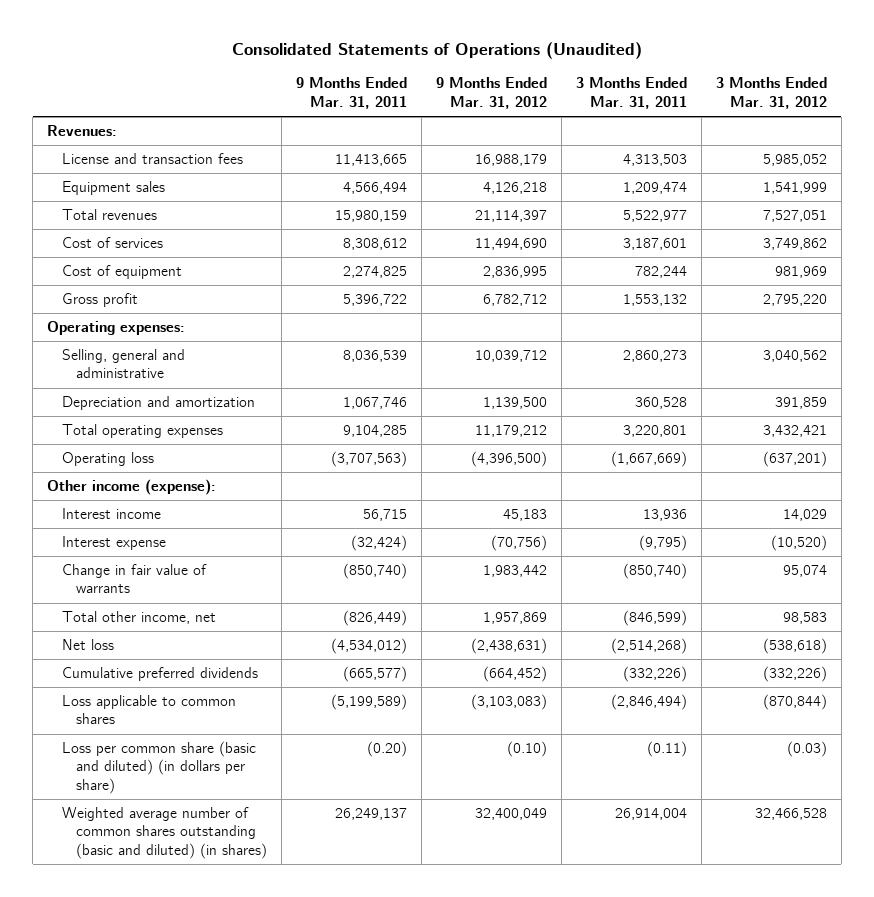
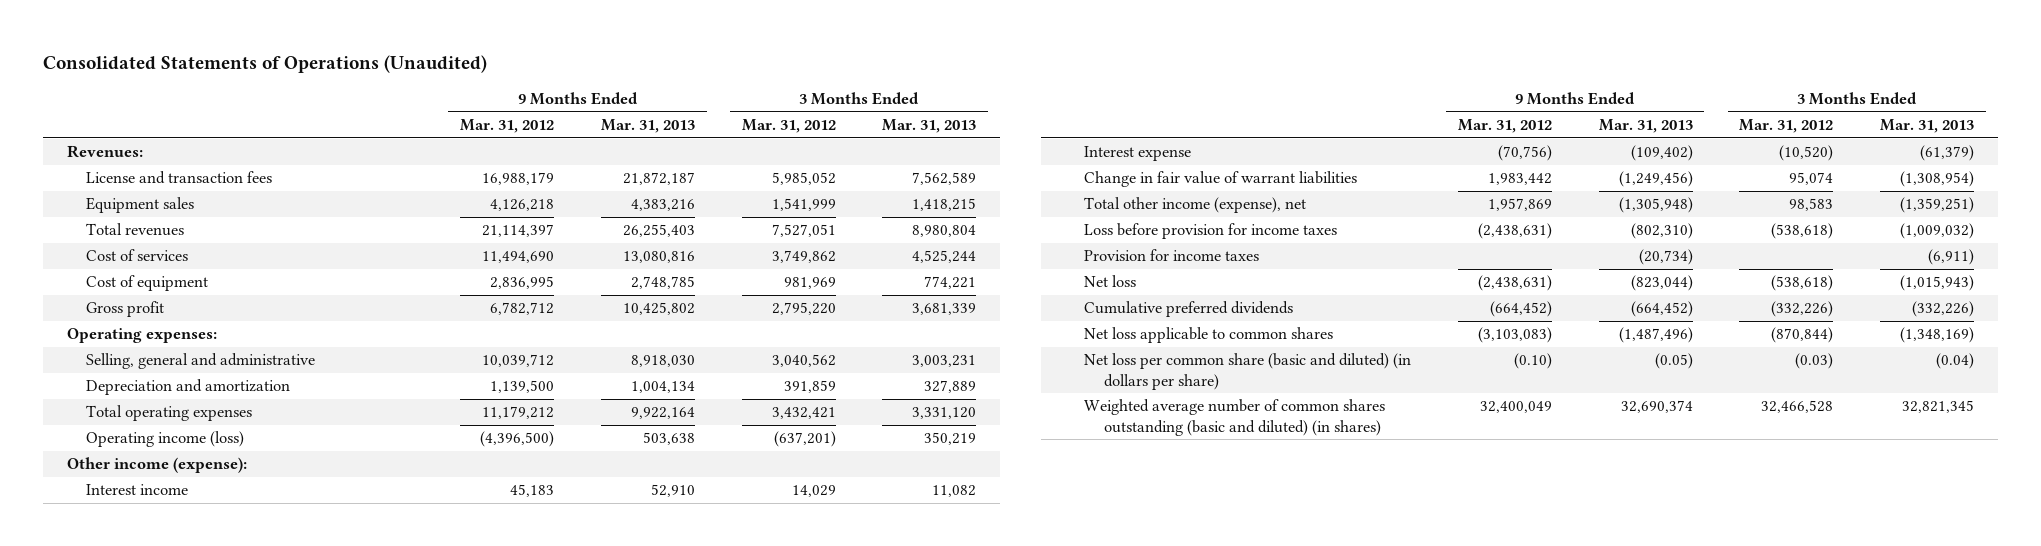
[296,77,408,109] 9 Months Ended Mar. 31, 2011 -> none
[575,77,687,109] 3 Months Ended Mar. 31, 2011 -> none
none -> [600,119,695,134] Mar. 31, 2013
none -> [882,119,977,134] Mar. 31, 2013
[61,451,154,466] Operating loss -> [86,431,245,448] Operating income (loss)
[61,563,207,594] Change in fair value of warrants -> [1084,171,1358,188] Change in fair value of warrant liabilities
[61,610,216,624] Total other income, net -> [1084,197,1307,214] Total other income (expense), net
none -> [1084,223,1338,240] Loss before provision for income taxes
none -> [1084,249,1260,262] Provision for income taxes
[61,694,236,725] Loss applicable to common shares -> [1084,327,1334,344] Net loss applicable to common shares
[61,740,256,795] Loss per common share (basic and diluted) (in dollars per share) -> [1084,353,1412,390] Net loss per common share (basic and diluted) (in dollars per share)

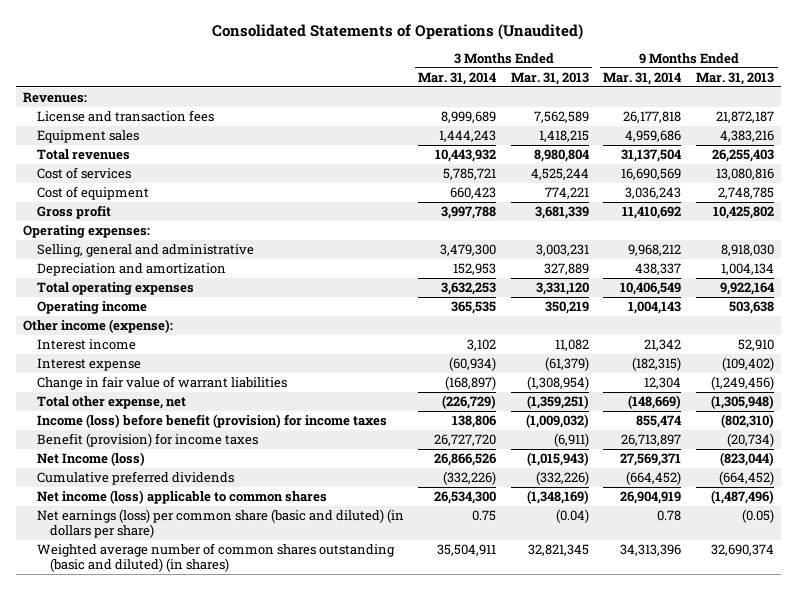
[460,119,555,134] Mar. 31, 2012 -> none
[741,119,836,134] Mar. 31, 2012 -> none
none -> [418,71,497,85] Mar. 31, 2014
none -> [603,71,682,85] Mar. 31, 2014
[86,431,245,448] Operating income (loss) -> [36,301,147,315] Operating income
[1084,197,1307,214] Total other income (expense), net -> [36,396,186,410] Total other expense, net
[1084,223,1338,240] Loss before provision for income taxes -> [36,414,387,429] Income (loss) before benefit (provision) for income taxes
[1084,249,1260,262] Provision for income taxes -> [36,433,258,448] Benefit (provision) for income taxes
[1084,275,1137,288] Net loss -> [36,452,145,467] Net Income (loss)
[1084,327,1334,344] Net loss applicable to common shares -> [36,490,327,505] Net income (loss) applicable to common shares
[1084,353,1412,390] Net loss per common share (basic and diluted) (in dollars per share) -> [36,509,404,539] Net earnings (loss) per common share (basic and diluted) (in dollars per share)

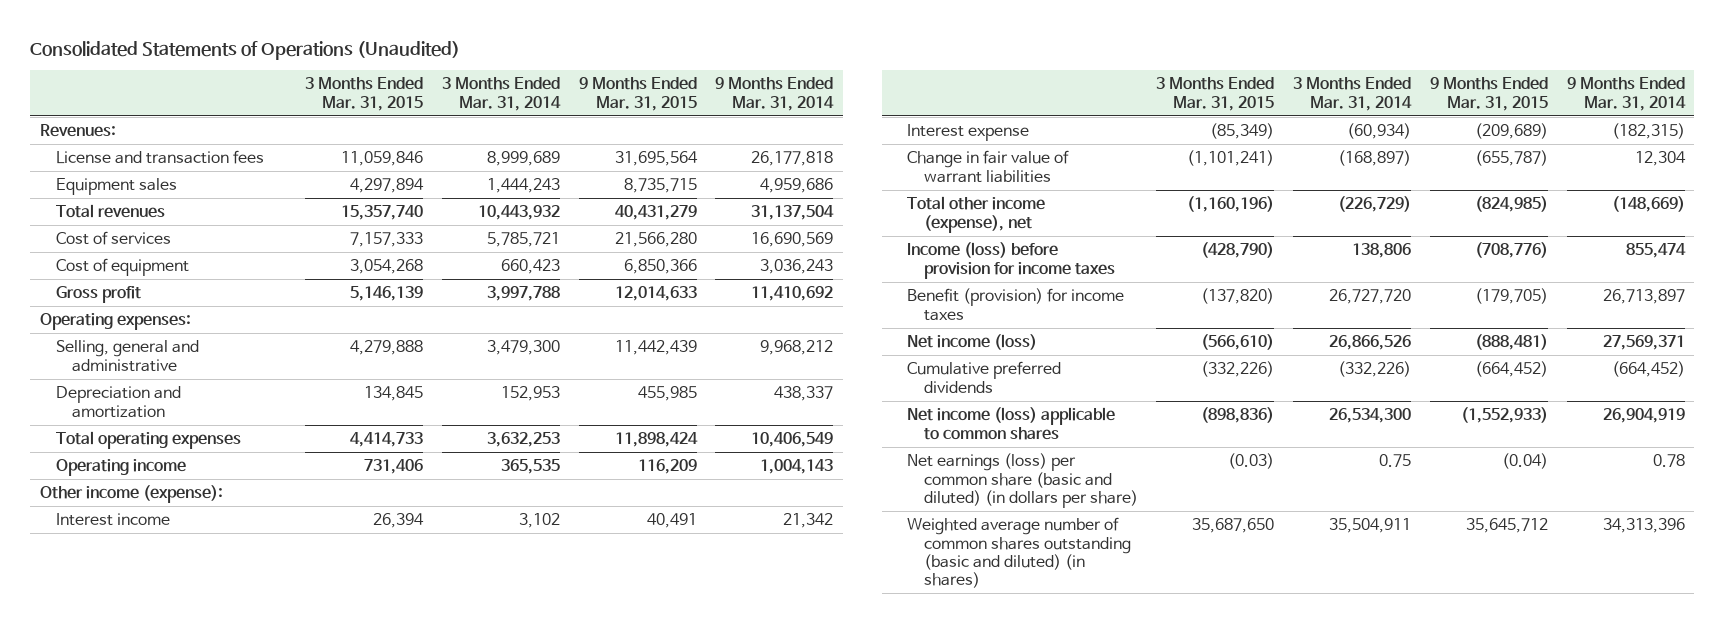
[510,71,589,85] Mar. 31, 2013 -> none
[696,71,775,85] Mar. 31, 2013 -> none
none -> [304,77,423,111] 3 Months Ended Mar. 31, 2015
none -> [578,77,697,111] 9 Months Ended Mar. 31, 2015
[36,396,186,410] Total other expense, net -> [907,196,1046,233] Total other income (expense), net
[36,414,387,429] Income (loss) before benefit (provision) for income taxes -> [907,242,1115,279] Income (loss) before provision for income taxes
[36,452,145,467] Net Income (loss) -> [907,334,1038,351] Net income (loss)

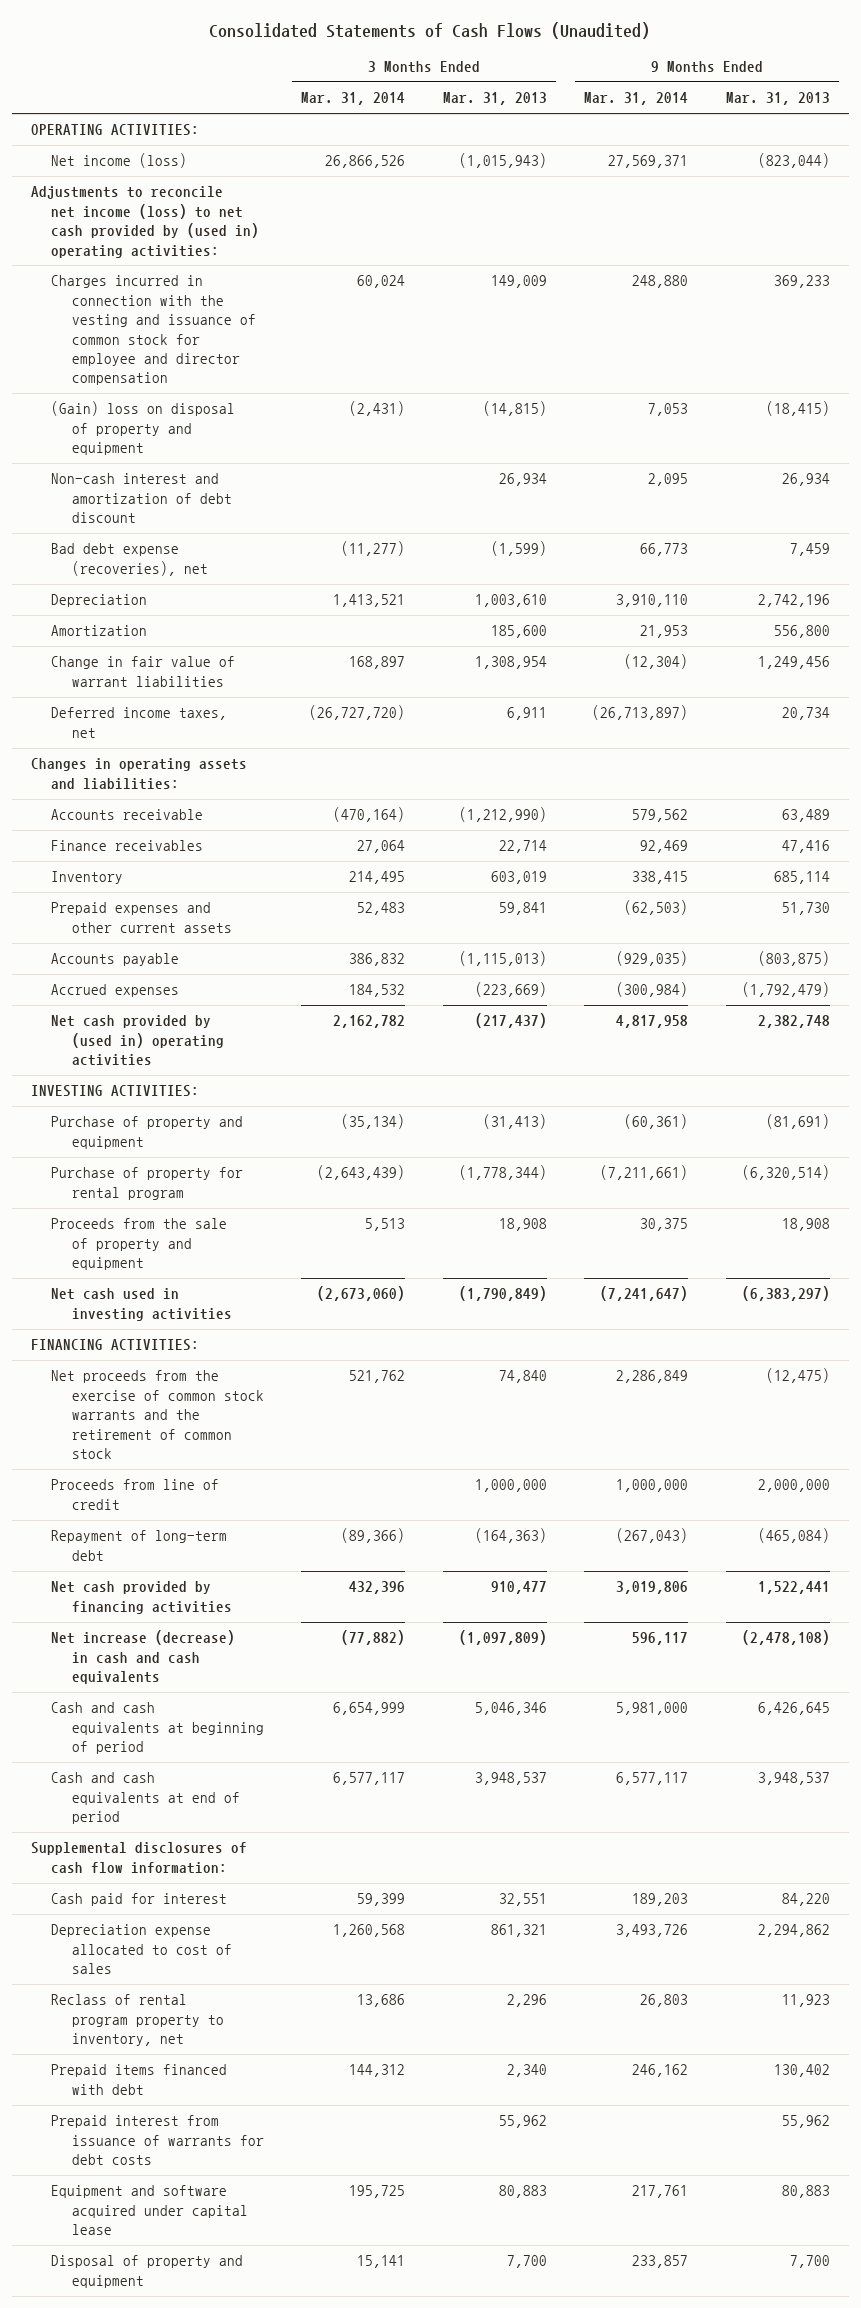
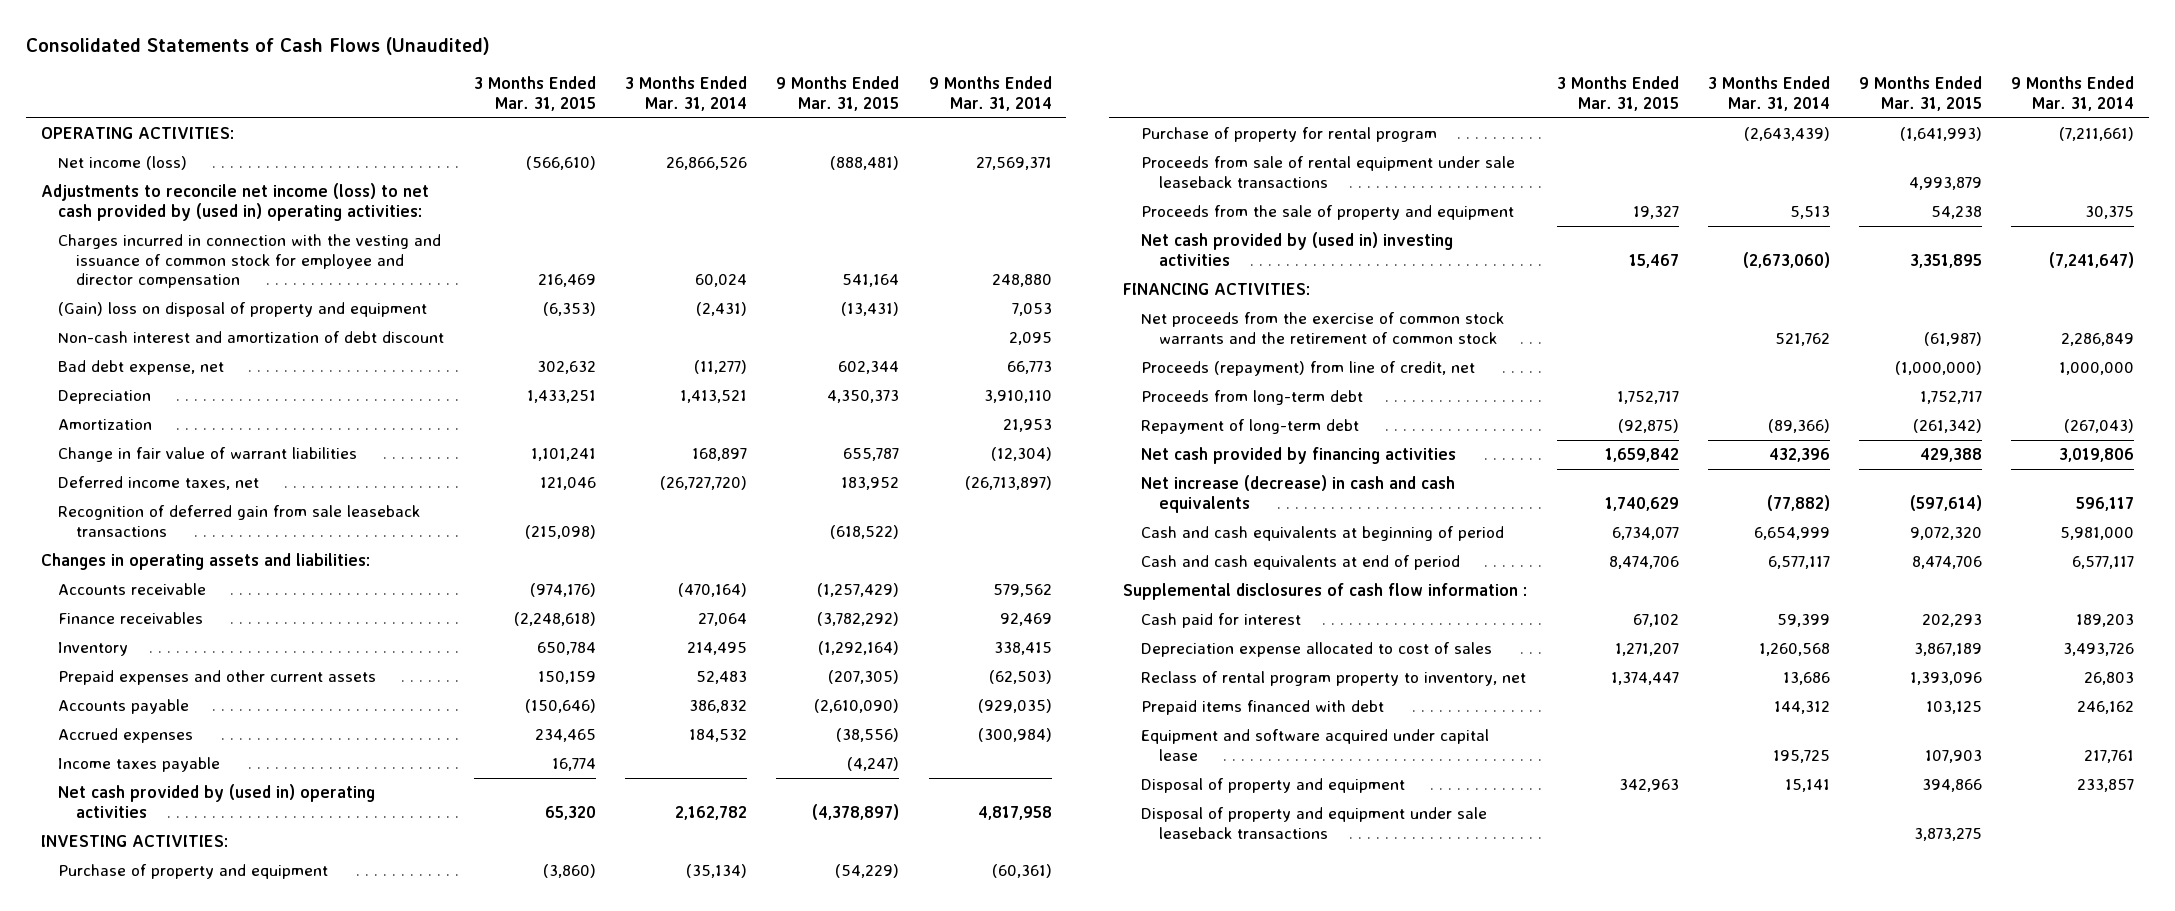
[442,92,547,106] Mar. 31, 2013 -> none
[725,92,830,106] Mar. 31, 2013 -> none
none -> [473,76,596,111] 3 Months Ended Mar. 31, 2015
none -> [776,76,900,111] 9 Months Ended Mar. 31, 2015
[51,543,208,576] Bad debt expense (recoveries), net -> [58,360,225,376] Bad debt expense, net
none -> [58,505,421,537] Recognition of deferred gain from sale leaseback transactions
none -> [58,757,221,773] Income taxes payable
none -> [1140,156,1515,188] Proceeds from sale of rental equipment under sale leaseback transactions
[51,1288,232,1321] Net cash used in investing activities -> [1140,232,1453,266] Net cash provided by (used in) investing activities
[51,1479,220,1510] Proceeds from line of credit -> [1140,361,1475,377] Proceeds (repayment) from line of credit, net
none -> [1140,390,1363,406] Proceeds from long-term debt
[30,1842,247,1874] Supplemental disclosures of cash flow information: -> [1123,583,1528,601] Supplemental disclosures of cash flow information :
[51,2115,264,2166] Prepaid interest from issuance of warrants for debt costs -> none
none -> [1140,807,1487,839] Disposal of property and equipment under sale leaseback transactions

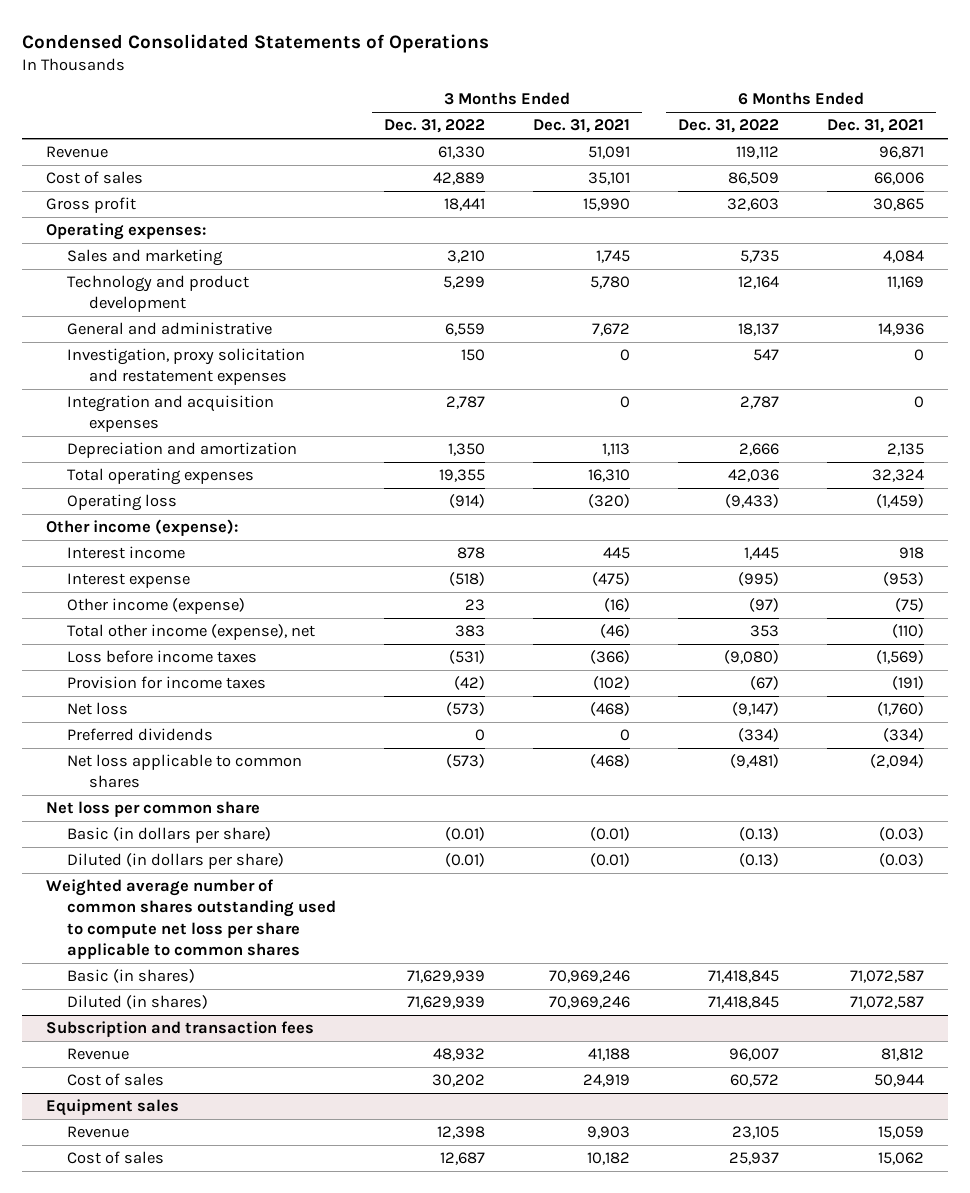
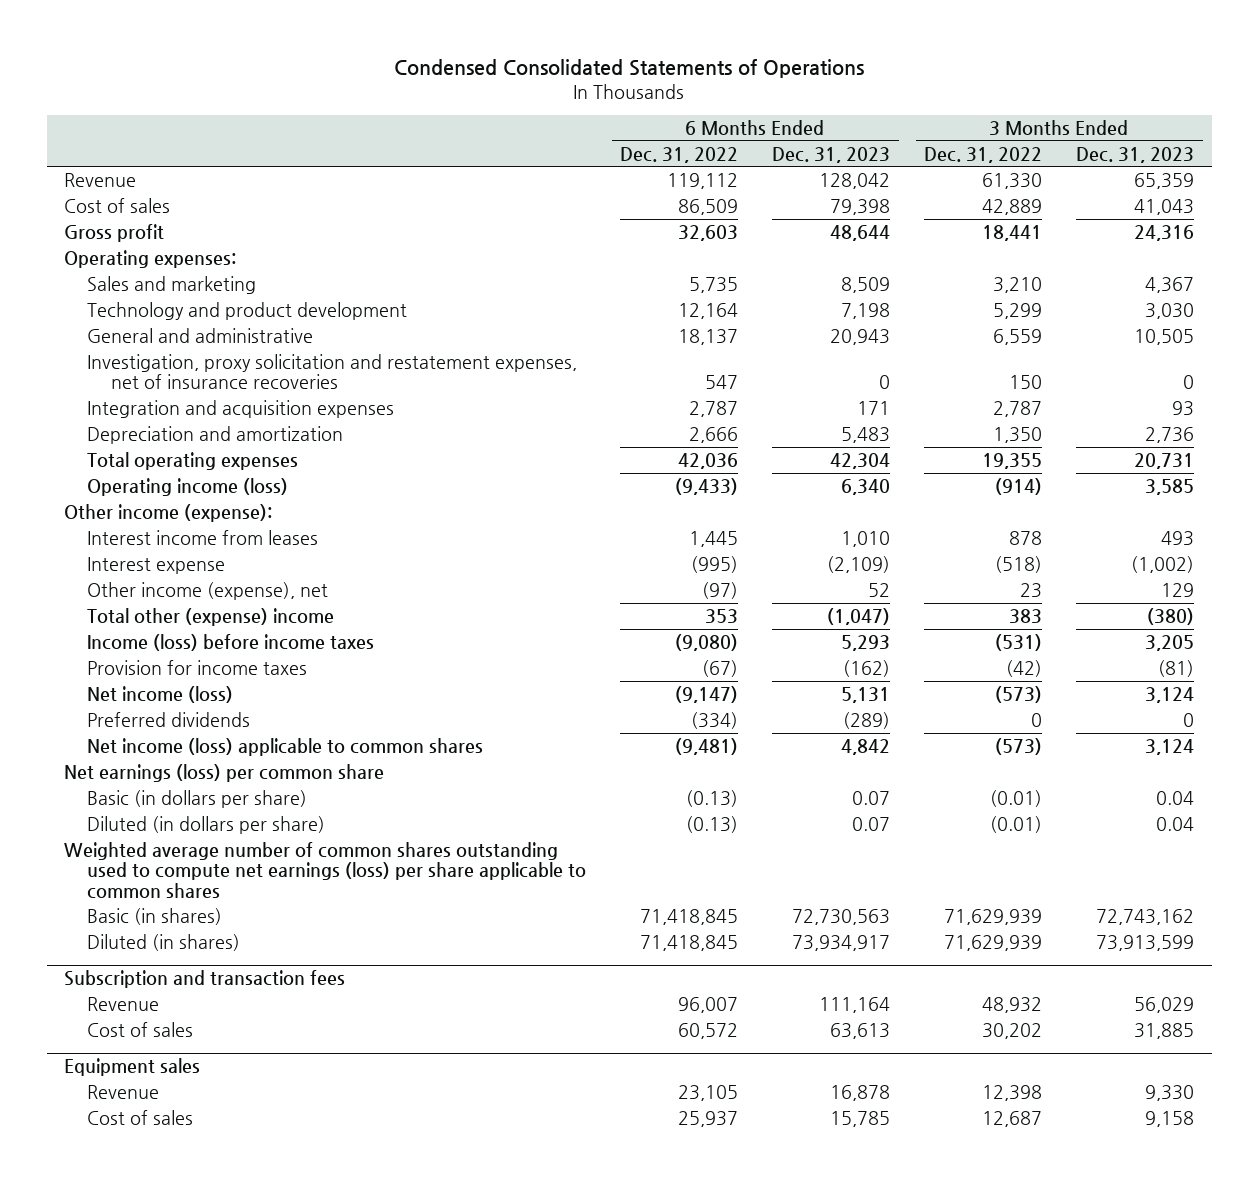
[533,119,631,134] Dec. 31, 2021 -> none
[826,119,924,134] Dec. 31, 2021 -> none
none -> [772,146,891,163] Dec. 31, 2023
none -> [1076,146,1195,163] Dec. 31, 2023
[67,348,306,386] Investigation, proxy solicitation and restatement expenses -> [87,353,578,390] Investigation, proxy solicitation and restatement expenses, net of insurance recoveries
[67,494,178,512] Operating loss -> [87,477,289,496] Operating income (loss)
[67,546,186,560] Interest income -> [87,529,319,545] Interest income from leases
[67,598,246,615] Other income (expense) -> [87,581,329,600] Other income (expense), net
[67,624,316,641] Total other income (expense), net -> [87,607,335,626] Total other (expense) income
[67,650,258,664] Loss before income taxes -> [87,633,375,651] Income (loss) before income taxes
[67,702,129,716] Net loss -> [87,685,234,703] Net income (loss)
[67,754,303,789] Net loss applicable to common shares -> [87,737,484,756] Net income (loss) applicable to common shares
[46,801,261,818] Net loss per common share -> [63,763,384,782] Net earnings (loss) per common share
[46,879,337,960] Weighted average number of common shares outstanding used to compute net loss per share applicable to common shares -> [63,841,587,899] Weighted average number of common shares outstanding used to compute net earnings (loss) per share applicable to common shares

